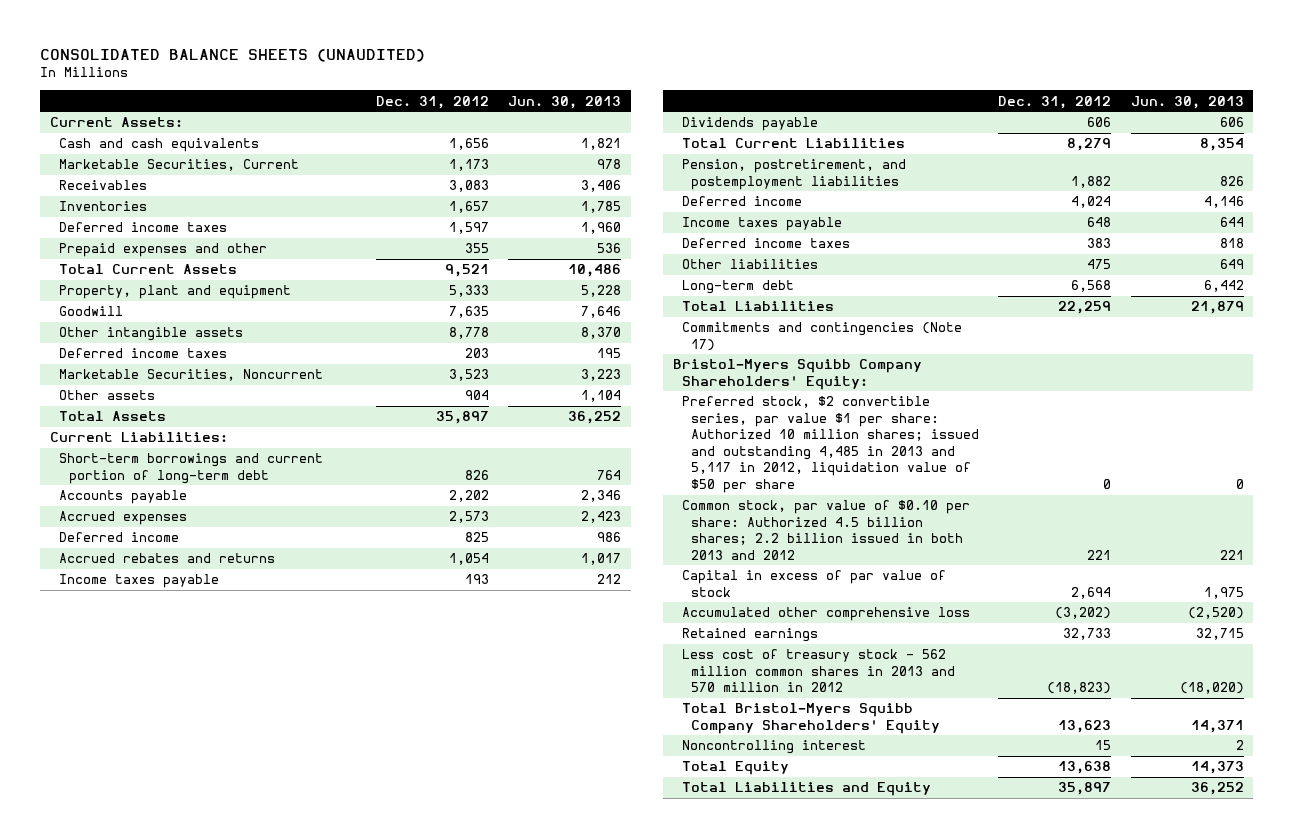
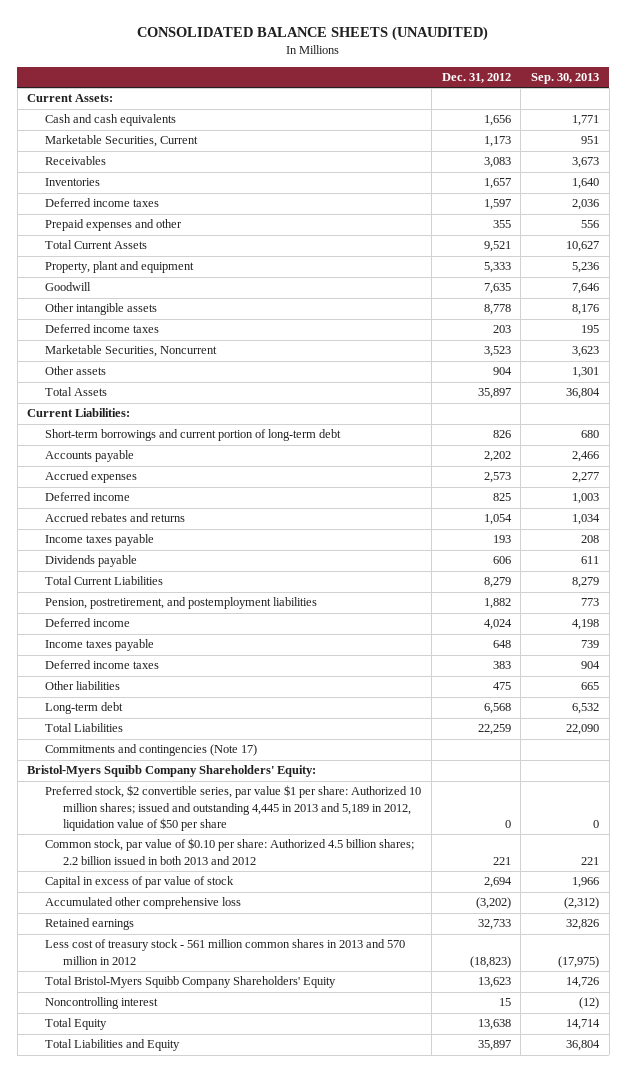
[508,95,622,109] Jun. 30, 2013 -> none
none -> [531,73,600,85] Sep. 30, 2013
[681,396,980,494] Preferred stock, $2 convertible series, par value $1 per share: Authorized 10 million shares; issued and outstanding 4,485 in 2013 and 5,117 in 2012, liquidation value of $50 per share -> [45,785,422,831] Preferred stock, $2 convertible series, par value $1 per share: Authorized 10 million shares; issued and outstanding 4,445 in 2013 and 5,189 in 2012, liquidation value of $50 per share
[681,649,956,693] Less cost of treasury stock - 562 million common shares in 2013 and 570 million in 2012 -> [45,939,406,965] Less cost of treasury stock - 561 million common shares in 2013 and 570 million in 2012

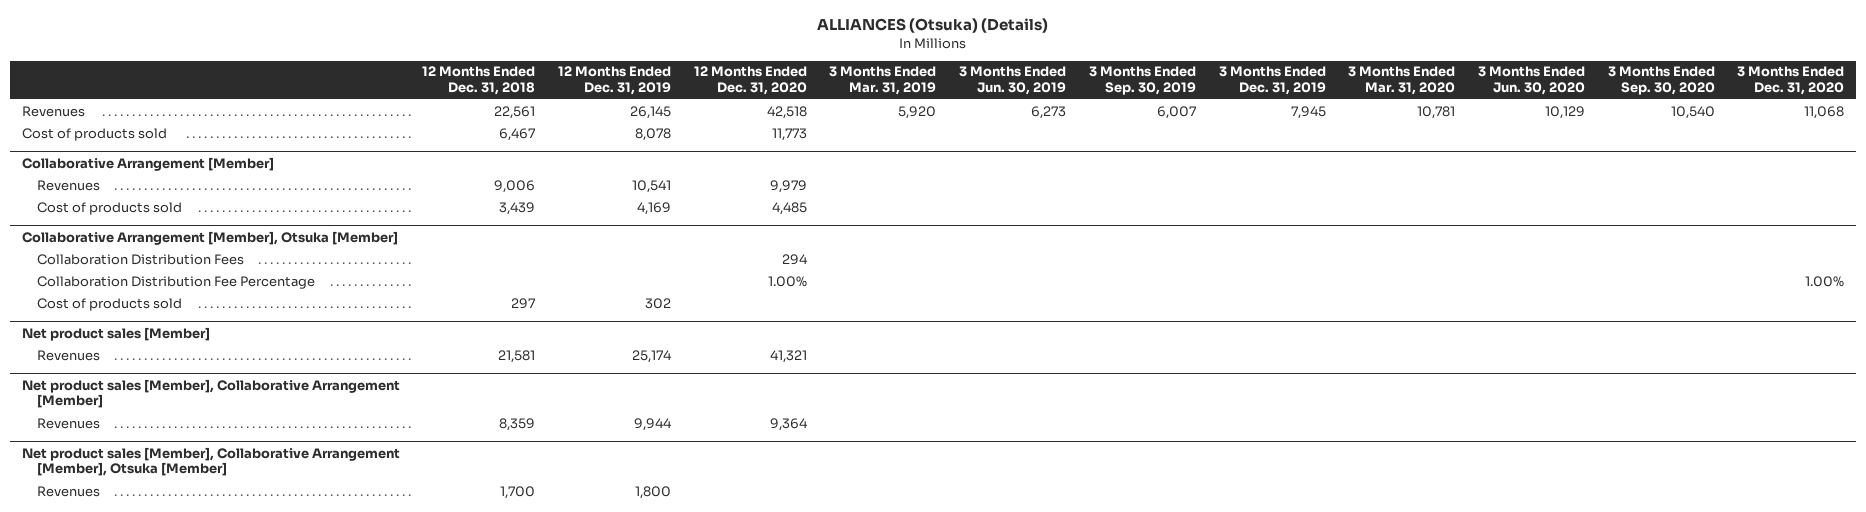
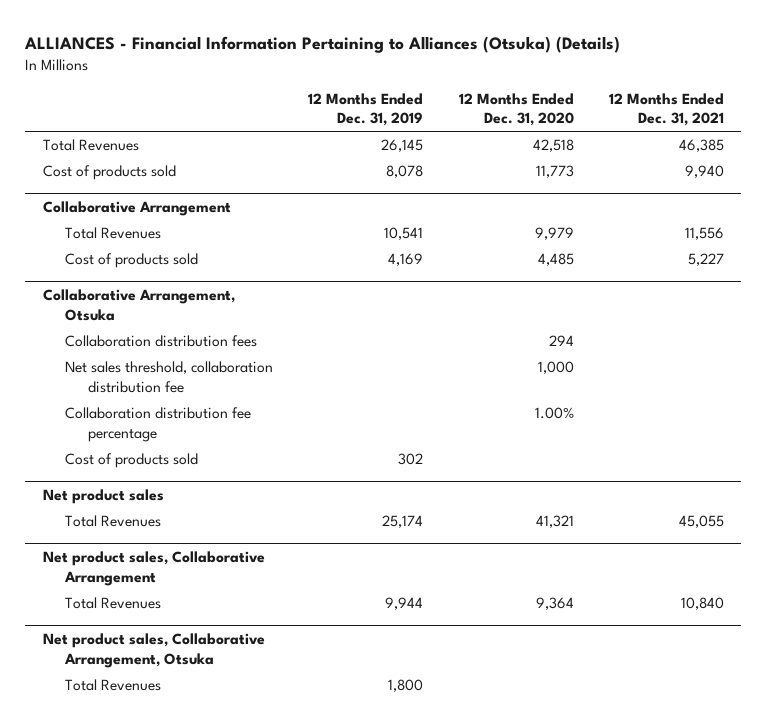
[816,18,1048,34] ALLIANCES (Otsuka) (Details) -> [24,36,621,54] ALLIANCES - Financial Information Pertaining to Alliances (Otsuka) (Details)
[422,66,536,96] 12 Months Ended Dec. 31, 2018 -> none
[829,66,937,96] 3 Months Ended Mar. 31, 2019 -> none
[959,66,1067,96] 3 Months Ended Jun. 30, 2019 -> none
[1088,66,1196,96] 3 Months Ended Sep. 30, 2019 -> none
[1218,66,1326,96] 3 Months Ended Dec. 31, 2019 -> none
[1348,66,1456,96] 3 Months Ended Mar. 31, 2020 -> none
[1477,66,1585,96] 3 Months Ended Jun. 30, 2020 -> none
[1607,66,1715,96] 3 Months Ended Sep. 30, 2020 -> none
[1737,66,1845,96] 3 Months Ended Dec. 31, 2020 -> none
none -> [608,92,724,127] 12 Months Ended Dec. 31, 2021
[21,105,85,117] Revenues -> [42,139,139,152] Total Revenues
[21,156,274,171] Collaborative Arrangement [Member] -> [42,200,231,216] Collaborative Arrangement
[36,179,100,191] Revenues -> [65,227,162,240] Total Revenues
[21,230,398,245] Collaborative Arrangement [Member], Otsuka [Member] -> [42,288,235,321] Collaborative Arrangement, Otsuka
[36,253,244,265] Collaboration Distribution Fees -> [65,335,258,348] Collaboration distribution fees
none -> [65,361,274,393] Net sales threshold, collaboration distribution fee
[36,275,315,289] Collaboration Distribution Fee Percentage -> [65,407,252,442] Collaboration distribution fee percentage
[21,326,210,341] Net product sales [Member] -> [42,488,164,504] Net product sales
[36,349,100,361] Revenues -> [65,515,162,528] Total Revenues
[21,378,400,409] Net product sales [Member], Collaborative Arrangement [Member] -> [42,550,265,586] Net product sales, Collaborative Arrangement
[36,417,100,429] Revenues -> [65,597,162,610] Total Revenues
[21,446,400,477] Net product sales [Member], Collaborative Arrangement [Member], Otsuka [Member] -> [42,632,265,668] Net product sales, Collaborative Arrangement, Otsuka
[36,485,100,497] Revenues -> [65,679,162,692] Total Revenues

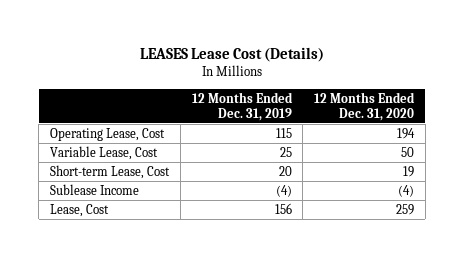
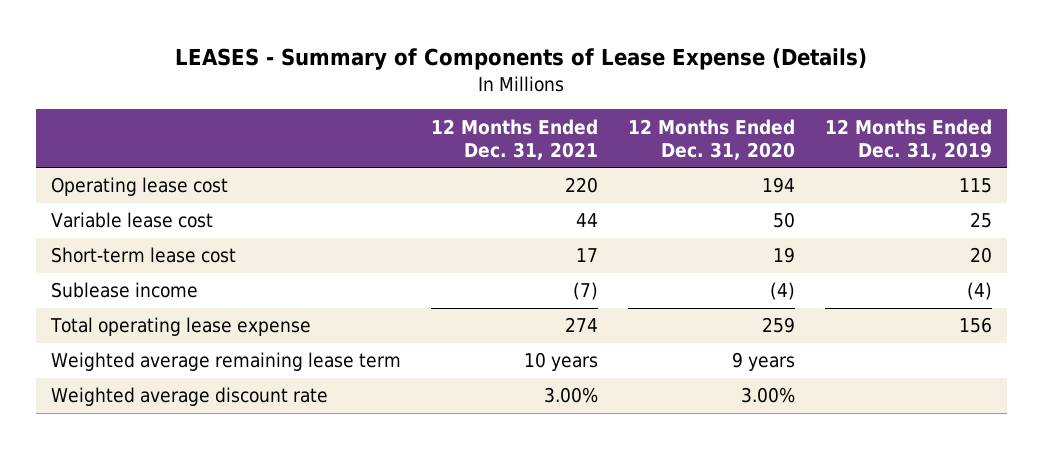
[140,46,325,62] LEASES Lease Cost (Details) -> [175,48,868,71] LEASES - Summary of Components of Lease Expense (Details)
none -> [430,118,598,160] 12 Months Ended Dec. 31, 2021
[50,127,166,141] Operating Lease, Cost -> [50,177,228,197] Operating lease cost
[50,145,159,160] Variable Lease, Cost -> [50,212,213,229] Variable lease cost
[50,164,171,179] Short-term Lease, Cost -> [50,247,236,264] Short-term lease cost
[50,183,140,195] Sublease Income -> [50,282,198,299] Sublease income
[50,203,110,217] Lease, Cost -> [49,317,311,337] Total operating lease expense
none -> [50,352,401,372] Weighted average remaining lease term
none -> [50,387,328,407] Weighted average discount rate

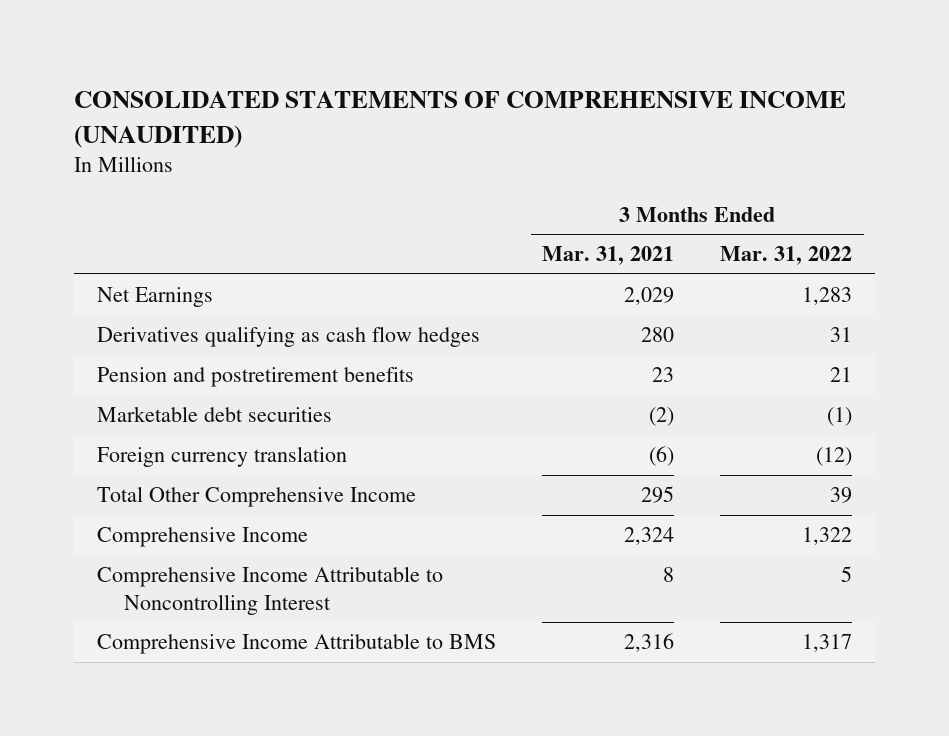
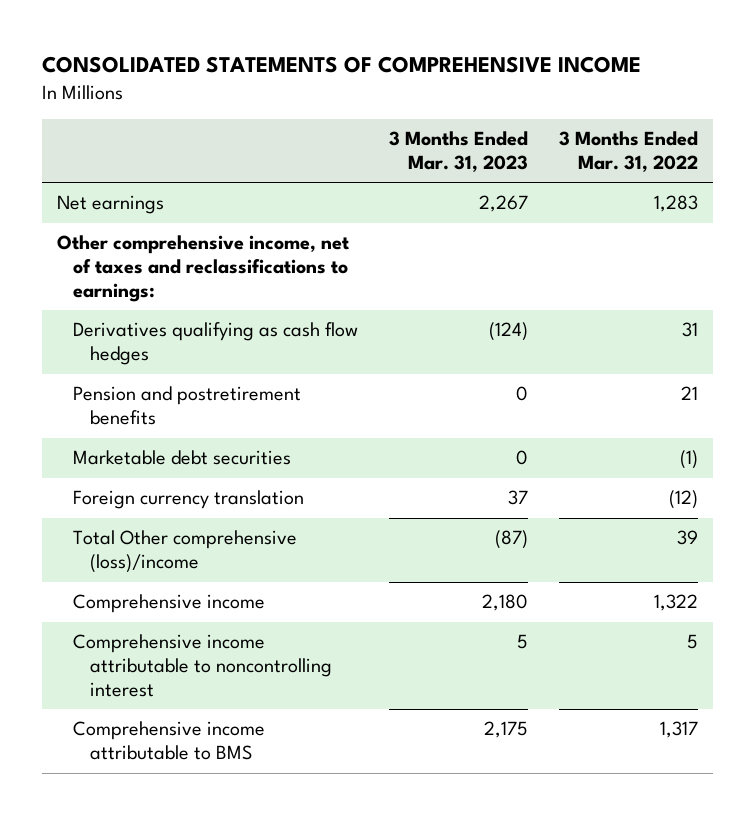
[73,91,846,148] CONSOLIDATED STATEMENTS OF COMPREHENSIVE INCOME (UNAUDITED) -> [41,56,641,74] CONSOLIDATED STATEMENTS OF COMPREHENSIVE INCOME
[542,246,675,266] Mar. 31, 2021 -> none
none -> [389,130,529,172] 3 Months Ended Mar. 31, 2023
[96,287,213,308] Net Earnings -> [56,195,164,215] Net earnings
none -> [56,235,349,303] Other comprehensive income, net of taxes and reclassifications to earnings:
[96,486,416,508] Total Other Comprehensive Income -> [73,530,298,574] Total Other comprehensive (loss)/income
[96,527,308,548] Comprehensive Income -> [73,594,266,614] Comprehensive income
[96,566,443,615] Comprehensive Income Attributable to Noncontrolling Interest -> [73,634,332,698] Comprehensive income attributable to noncontrolling interest
[96,633,496,655] Comprehensive Income Attributable to BMS -> [73,721,266,761] Comprehensive income attributable to BMS

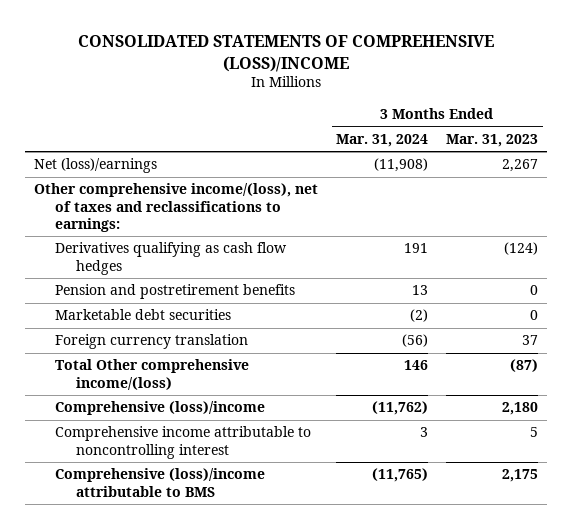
[41,56,641,74] CONSOLIDATED STATEMENTS OF COMPREHENSIVE INCOME -> [78,34,495,72] CONSOLIDATED STATEMENTS OF COMPREHENSIVE (LOSS)/INCOME
[559,130,699,172] 3 Months Ended Mar. 31, 2022 -> none
none -> [336,133,429,147] Mar. 31, 2024
[56,195,164,215] Net earnings -> [34,158,158,174] Net (loss)/earnings
[56,235,349,303] Other comprehensive income, net of taxes and reclassifications to earnings: -> [34,183,319,232] Other comprehensive income/(loss), net of taxes and reclassifications to earnings:
[73,530,298,574] Total Other comprehensive (loss)/income -> [55,359,250,390] Total Other comprehensive income/(loss)
[73,594,266,614] Comprehensive income -> [55,401,266,416] Comprehensive (loss)/income
[73,721,266,761] Comprehensive income attributable to BMS -> [55,468,266,497] Comprehensive (loss)/income attributable to BMS

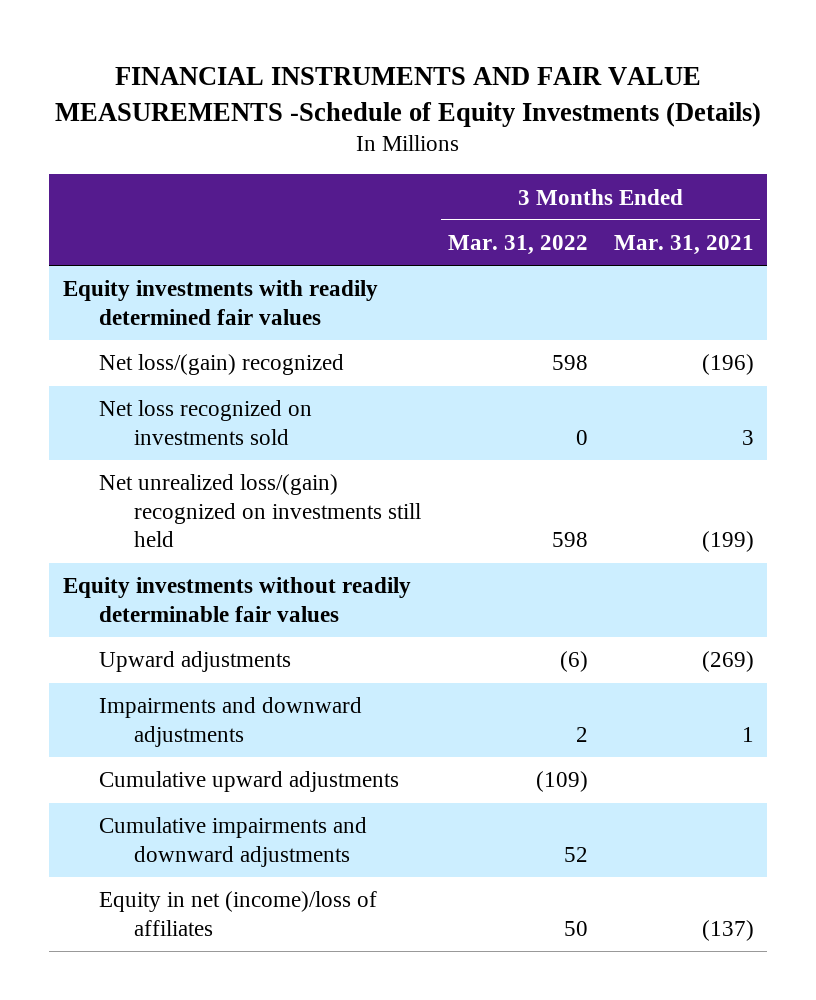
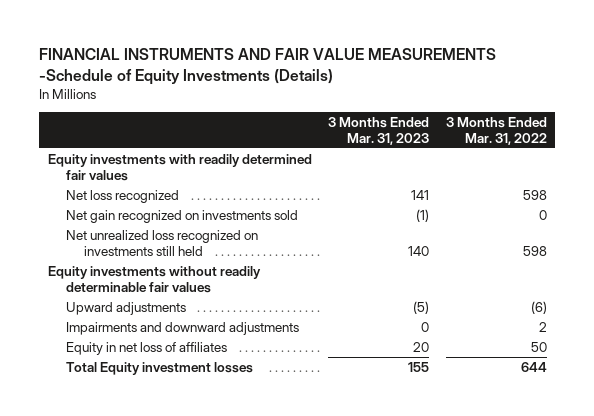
[613,235,754,256] Mar. 31, 2021 -> none
none -> [328,116,430,145] 3 Months Ended Mar. 31, 2023
[98,354,344,376] Net loss/(gain) recognized -> [65,189,179,203] Net loss recognized
[98,400,312,445] Net loss recognized on investments sold -> [65,209,298,223] Net gain recognized on investments sold
[98,474,422,548] Net unrealized loss/(gain) recognized on investments still held -> [65,229,258,256] Net unrealized loss recognized on investments still held
[98,771,399,793] Cumulative upward adjustments -> none
[98,817,367,867] Cumulative impairments and downward adjustments -> none
[98,891,377,936] Equity in net (income)/loss of affiliates -> [65,341,227,355] Equity in net loss of affiliates
none -> [65,361,253,375] Total Equity investment losses

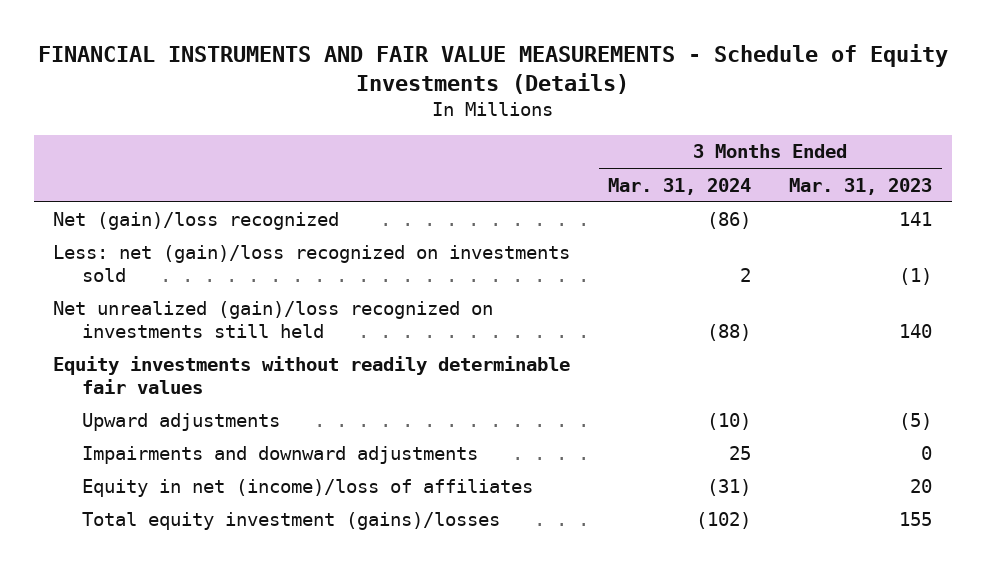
[39,47,497,85] FINANCIAL INSTRUMENTS AND FAIR VALUE MEASUREMENTS -Schedule of Equity Investments (Details) -> [37,44,948,95] FINANCIAL INSTRUMENTS AND FAIR VALUE MEASUREMENTS - Schedule of Equity Investments (Details)
[445,116,547,145] 3 Months Ended Mar. 31, 2022 -> none
none -> [608,177,752,195] Mar. 31, 2024
[47,153,312,181] Equity investments with readily determined fair values -> none
[65,189,179,203] Net loss recognized -> [52,212,339,231] Net (gain)/loss recognized
[65,209,298,223] Net gain recognized on investments sold -> [52,245,570,282] Less: net (gain)/loss recognized on investments sold
[65,229,258,256] Net unrealized loss recognized on investments still held -> [52,301,493,338] Net unrealized (gain)/loss recognized on investments still held
[65,341,227,355] Equity in net loss of affiliates -> [82,479,534,498] Equity in net (income)/loss of affiliates
[65,361,253,375] Total Equity investment losses -> [82,512,501,531] Total equity investment (gains)/losses

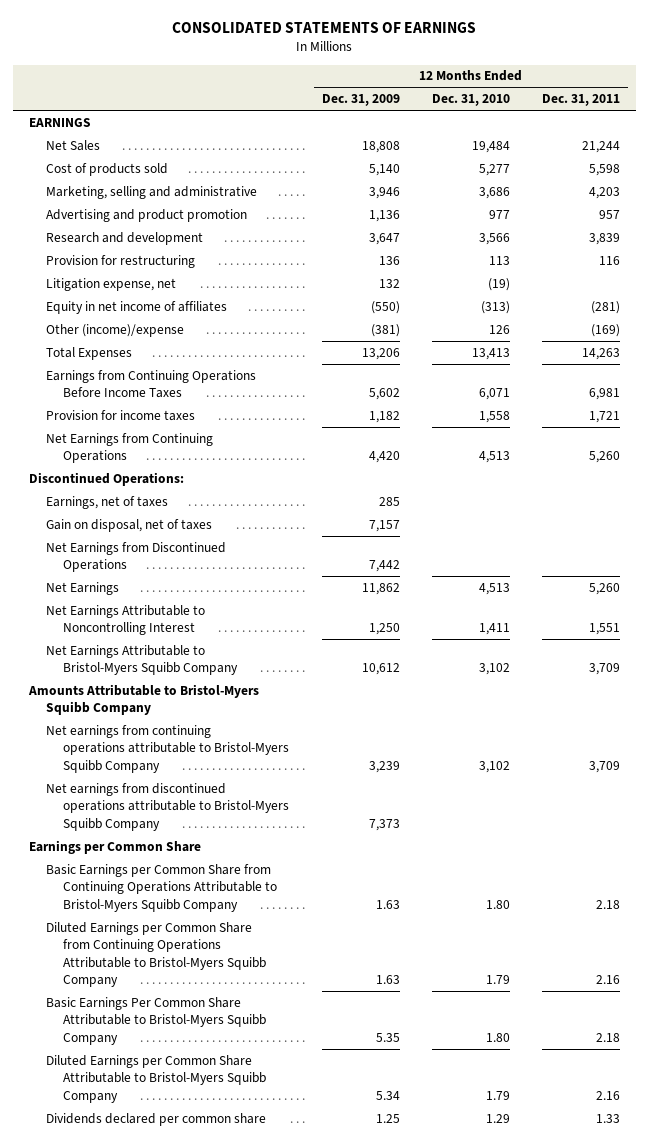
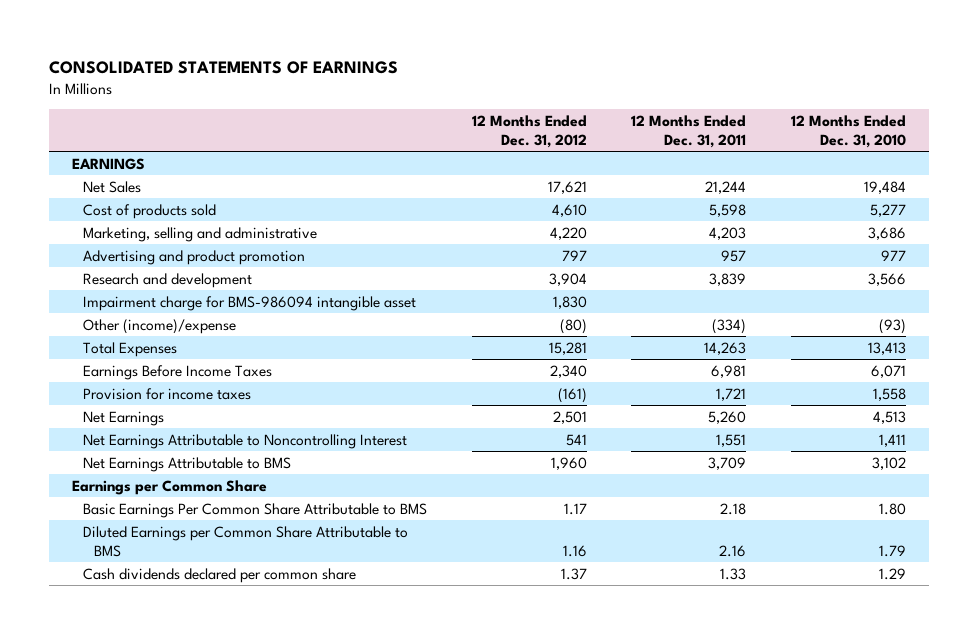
[321,94,400,107] Dec. 31, 2009 -> none
none -> [471,114,587,148] 12 Months Ended Dec. 31, 2012
[46,254,196,268] Provision for restructuring -> none
[46,277,177,291] Litigation expense, net -> none
[46,300,228,314] Equity in net income of affiliates -> none
none -> [82,295,416,311] Impairment charge for BMS-986094 intangible asset
[488,324,510,334] 126 -> [879,318,907,334] (93)
[591,323,621,337] (169) -> [712,318,747,334] (334)
[46,369,257,399] Earnings from Continuing Operations Before Income Taxes -> [82,364,272,380] Earnings Before Income Taxes
[46,432,214,464] Net Earnings from Continuing Operations -> none
[28,471,184,486] Discontinued Operations: -> none
[46,495,169,509] Earnings, net of taxes -> none
[46,518,213,532] Gain on disposal, net of taxes -> none
[46,541,227,573] Net Earnings from Discontinued Operations -> none
[27,683,259,716] Amounts Attributable to Bristol-Myers Squibb Company -> none
[46,724,290,773] Net earnings from continuing operations attributable to Bristol-Myers Squibb Company -> none
[46,782,290,831] Net earnings from discontinued operations attributable to Bristol-Myers Squibb Company -> none
[46,644,239,676] Net Earnings Attributable to Bristol-Myers Squibb Company -> [82,456,291,472] Net Earnings Attributable to BMS
[46,863,278,912] Basic Earnings per Common Share from Continuing Operations Attributable to Bristol-Myers Squibb Company -> none
[46,921,267,987] Diluted Earnings per Common Share from Continuing Operations Attributable to Bristol-Myers Squibb Company -> none
[46,996,267,1045] Basic Earnings Per Common Share Attributable to Bristol-Myers Squibb Company -> [82,502,427,518] Basic Earnings Per Common Share Attributable to BMS
[46,1054,267,1103] Diluted Earnings per Common Share Attributable to Bristol-Myers Squibb Company -> [82,525,408,557] Diluted Earnings per Common Share Attributable to BMS
[46,1112,267,1126] Dividends declared per common share -> [82,567,356,583] Cash dividends declared per common share

